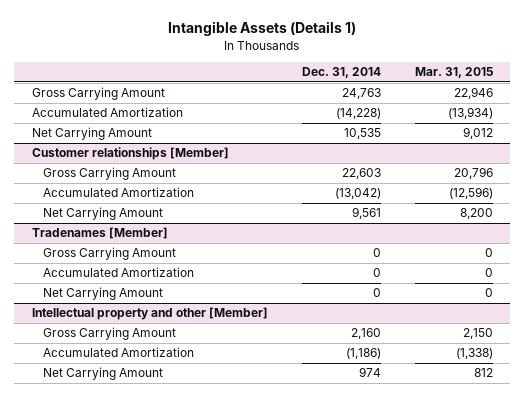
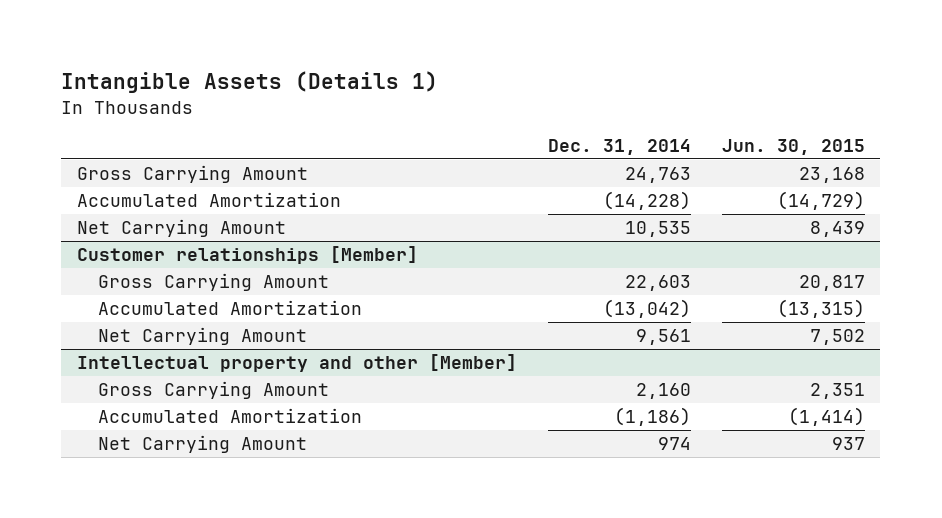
[414,67,493,79] Mar. 31, 2015 -> none
none -> [721,138,865,155] Jun. 30, 2015
[31,227,168,240] Tradenames [Member] -> none
[42,247,176,261] Gross Carrying Amount -> none
[42,267,194,278] Accumulated Amortization -> none
[42,287,163,301] Net Carrying Amount -> none

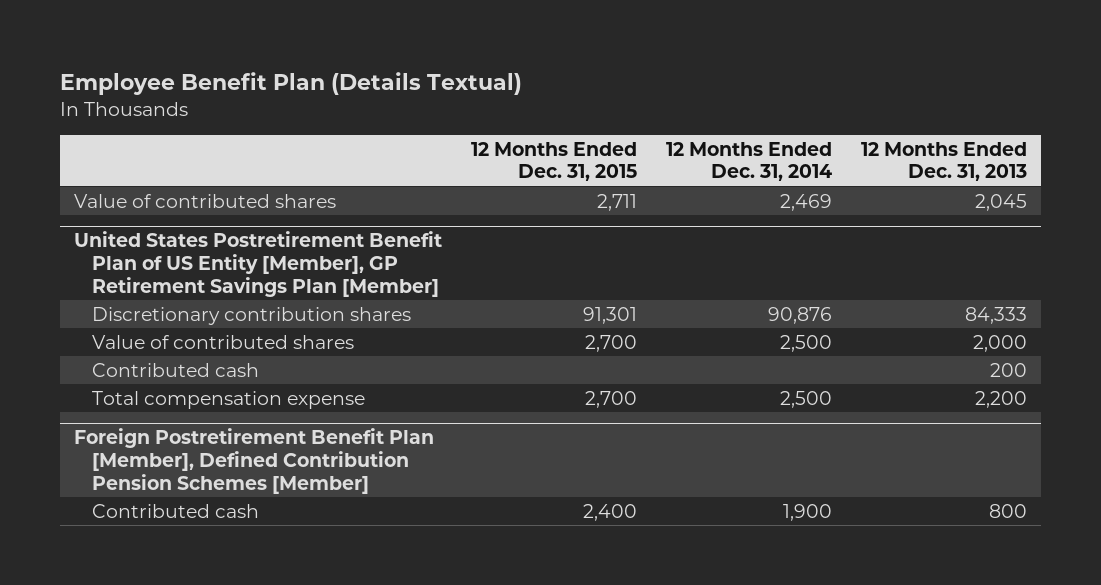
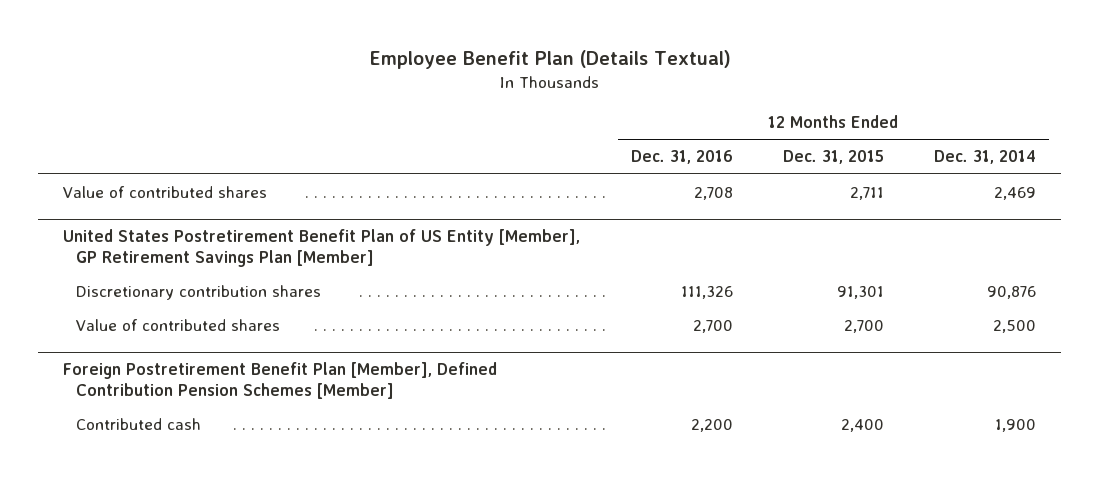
[860,141,1027,182] 12 Months Ended Dec. 31, 2013 -> none
none -> [630,150,733,165] Dec. 31, 2016
[92,362,260,377] Contributed cash -> none
[92,390,366,409] Total compensation expense -> none

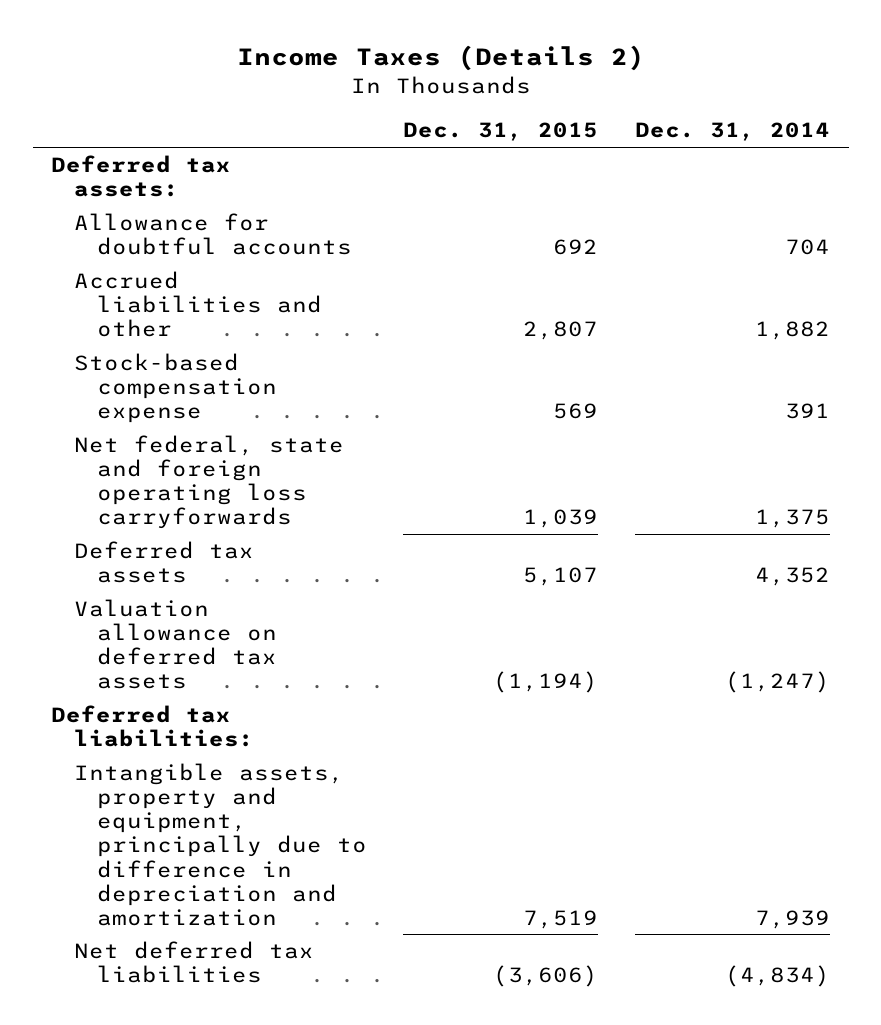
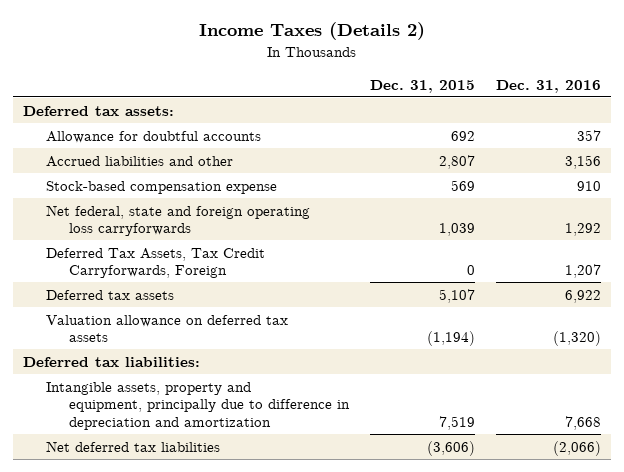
[635,122,831,142] Dec. 31, 2014 -> none
none -> [495,79,601,93] Dec. 31, 2016
none -> [46,247,266,279] Deferred Tax Assets, Tax Credit Carryforwards, Foreign

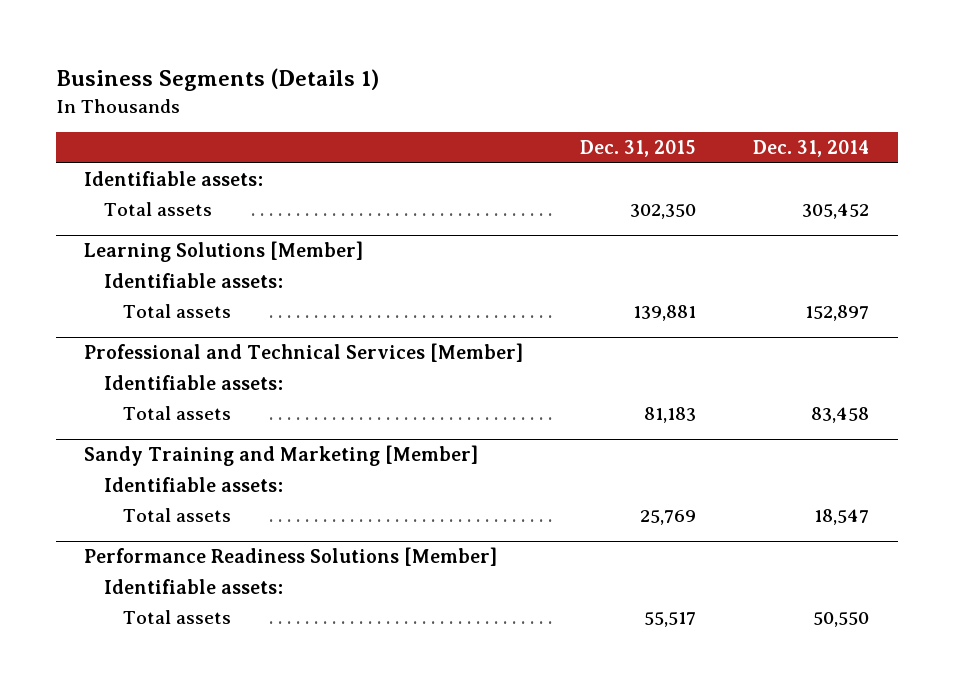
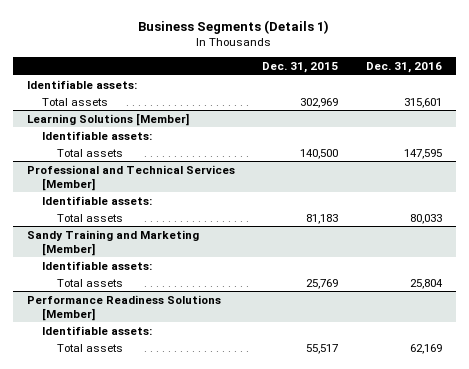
[753,140,870,158] Dec. 31, 2014 -> none
none -> [365,61,442,73] Dec. 31, 2016
[630,203,697,219] 302,350 -> [300,97,339,108] 302,969
[633,304,697,321] 139,881 -> [300,148,339,159] 140,500

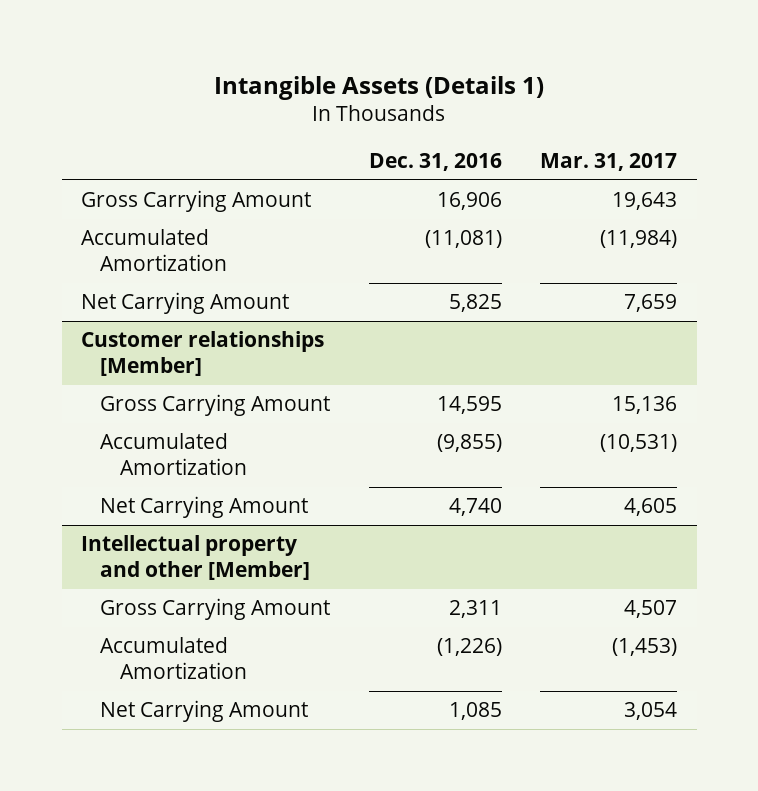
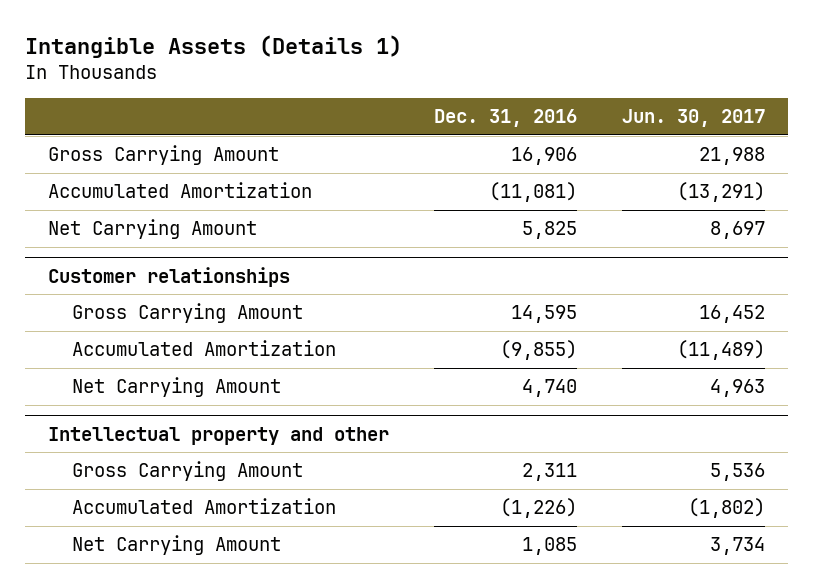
[540,153,678,172] Mar. 31, 2017 -> none
none -> [622,109,766,128] Jun. 30, 2017
[80,331,324,377] Customer relationships [Member] -> [47,266,290,287] Customer relationships
[80,535,311,581] Intellectual property and other [Member] -> [47,426,389,445] Intellectual property and other

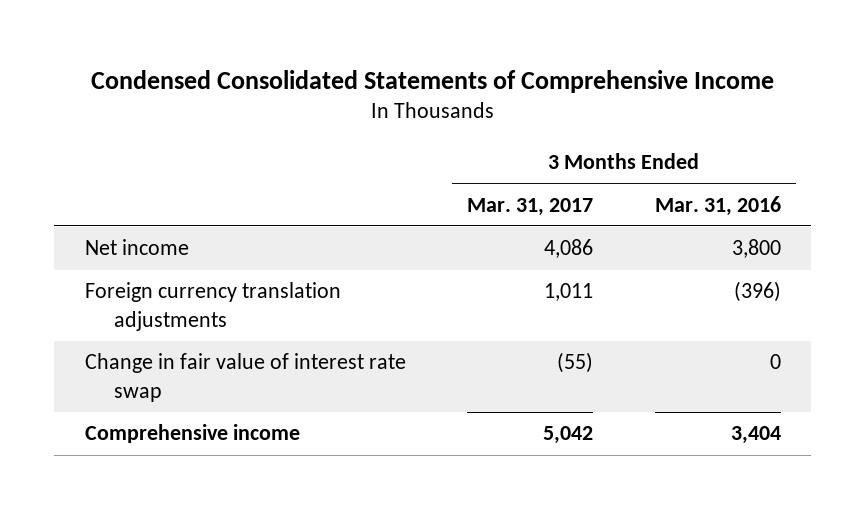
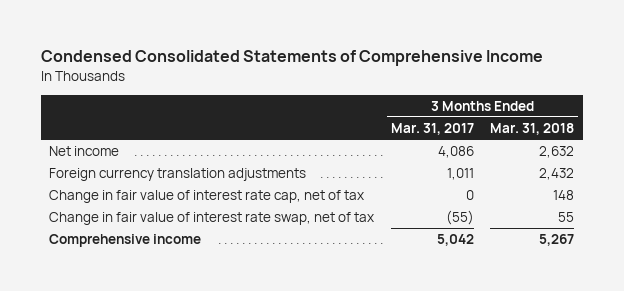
[654,195,781,216] Mar. 31, 2016 -> none
none -> [490,123,575,136] Mar. 31, 2018
none -> [49,190,365,204] Change in fair value of interest rate cap, net of tax
[85,353,407,402] Change in fair value of interest rate swap -> [49,212,375,226] Change in fair value of interest rate swap, net of tax

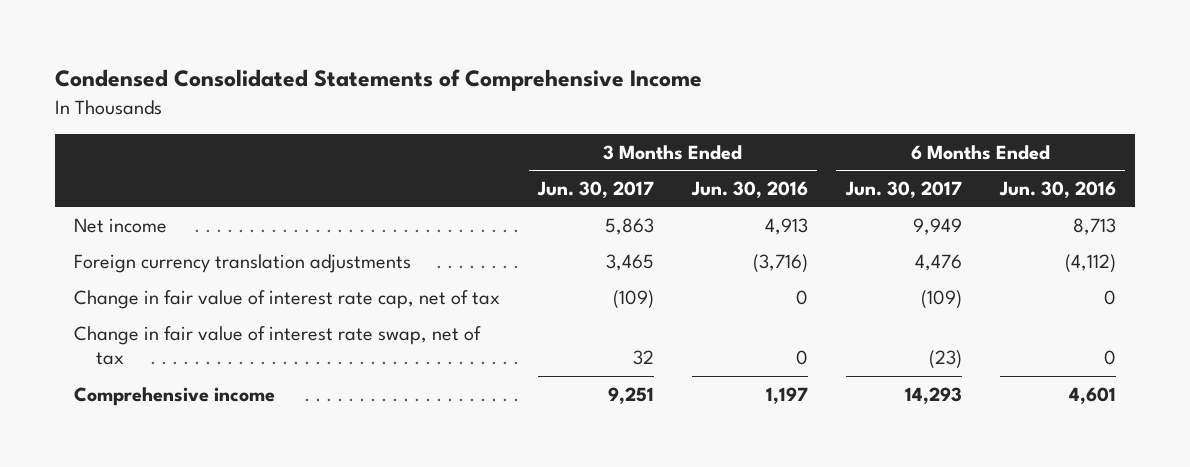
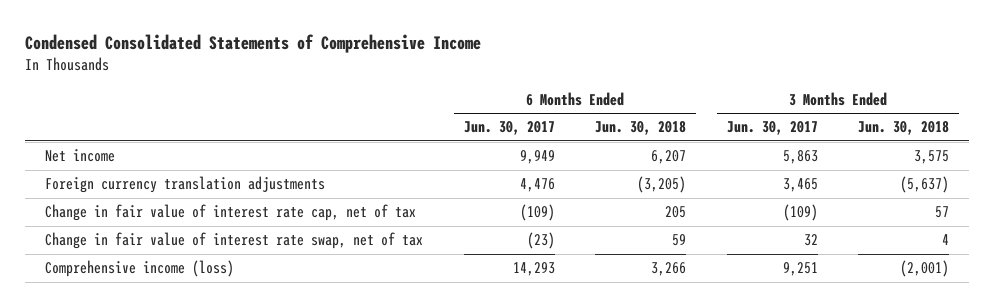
[690,181,808,199] Jun. 30, 2016 -> none
[998,181,1116,199] Jun. 30, 2016 -> none
none -> [595,121,687,136] Jun. 30, 2018
none -> [858,121,950,136] Jun. 30, 2018
[74,386,276,406] Comprehensive income -> [45,260,235,278] Comprehensive income (loss)

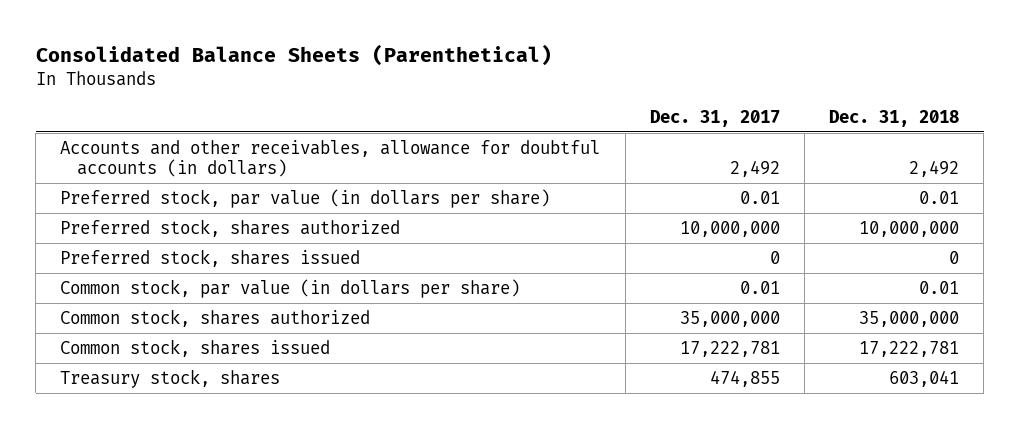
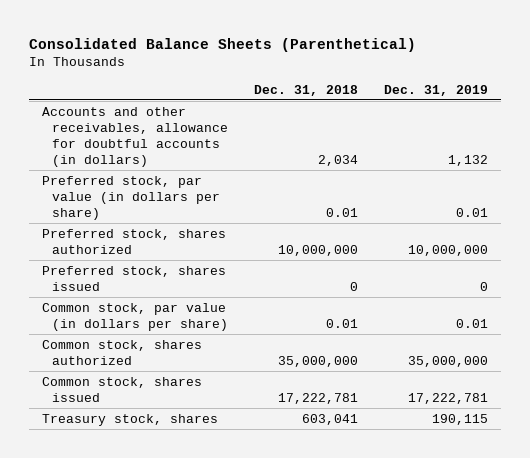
[649,109,780,127] Dec. 31, 2017 -> none
none -> [383,84,488,96] Dec. 31, 2019
[909,159,960,177] 2,492 -> [317,154,358,166] 2,034

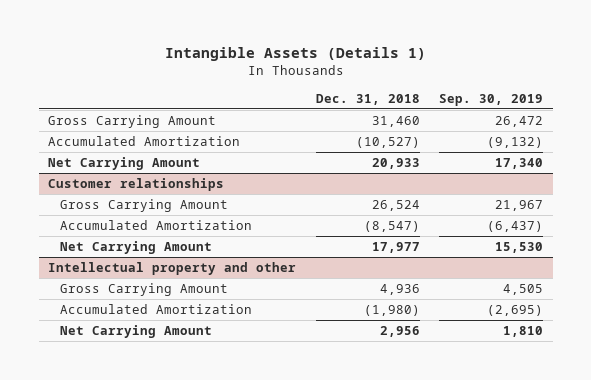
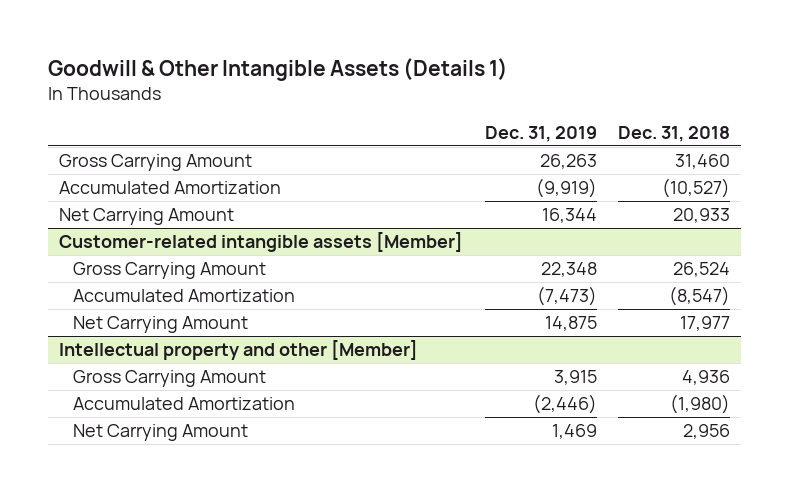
[164,46,426,61] Intangible Assets (Details 1) -> [47,57,508,81] Goodwill & Other Intangible Assets (Details 1)
[439,93,544,106] Sep. 30, 2019 -> none
none -> [484,125,597,142] Dec. 31, 2019
[48,178,225,192] Customer relationships -> [58,232,463,253] Customer-related intangible assets [Member]
[48,262,297,276] Intellectual property and other -> [58,340,418,361] Intellectual property and other [Member]

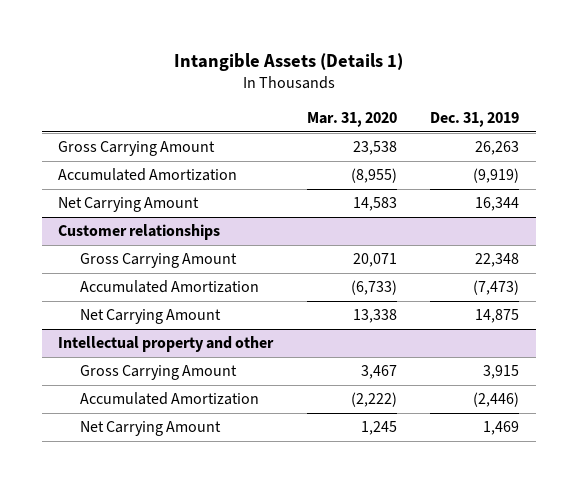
[47,57,508,81] Goodwill & Other Intangible Assets (Details 1) -> [173,52,403,71] Intangible Assets (Details 1)
[618,125,731,142] Dec. 31, 2018 -> none
none -> [306,112,397,128] Mar. 31, 2020
[58,232,463,253] Customer-related intangible assets [Member] -> [58,224,221,241] Customer relationships
[58,340,418,361] Intellectual property and other [Member] -> [58,336,275,353] Intellectual property and other

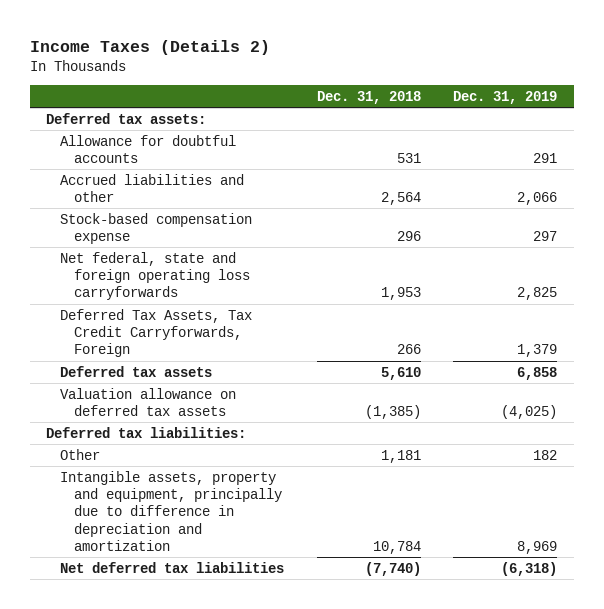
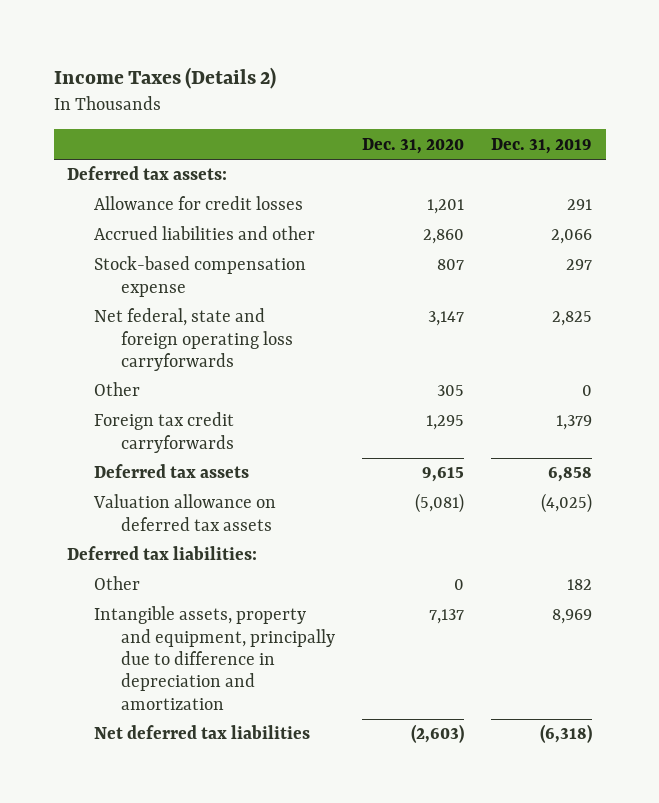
[316,90,421,104] Dec. 31, 2018 -> none
none -> [361,137,464,154] Dec. 31, 2020
[59,134,236,164] Allowance for doubtful accounts -> [94,196,304,211] Allowance for credit losses
none -> [94,382,141,397] Other
[59,308,252,358] Deferred Tax Assets, Tax Credit Carryforwards, Foreign -> [94,412,235,453] Foreign tax credit carryforwards

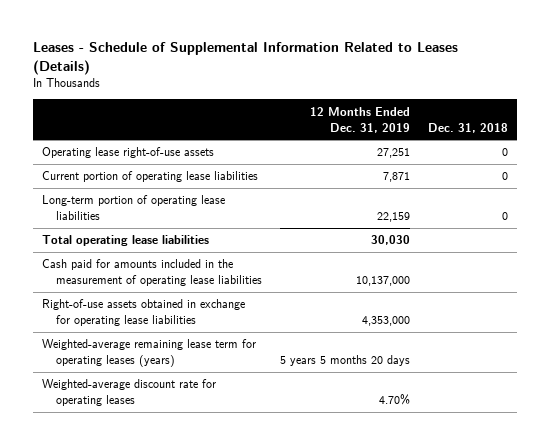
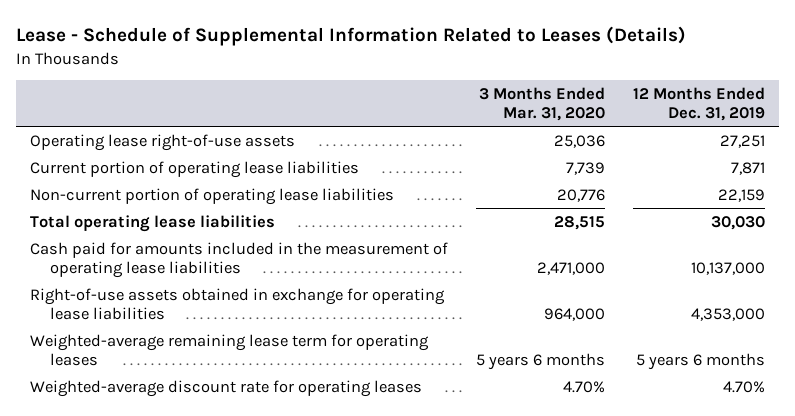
[32,41,458,75] Leases - Schedule of Supplemental Information Related to Leases (Details) -> [15,26,686,47] Lease - Schedule of Supplemental Information Related to Leases (Details)
[428,122,509,133] Dec. 31, 2018 -> none
none -> [479,86,606,122] 3 Months Ended Mar. 31, 2020
[41,195,225,221] Long-term portion of operating lease liabilities -> [29,187,394,205] Non-current portion of operating lease liabilities
[41,339,256,368] Weighted-average remaining lease term for operating leases (years) -> [29,333,429,366] Weighted-average remaining lease term for operating leases
[279,355,410,367] 5 years 5 months 20 days -> [636,352,766,370] 5 years 6 months

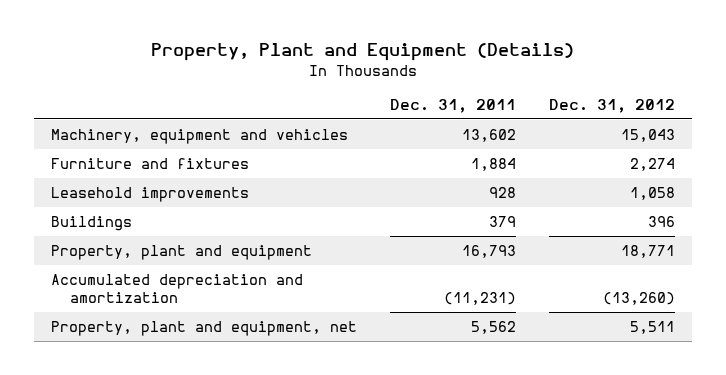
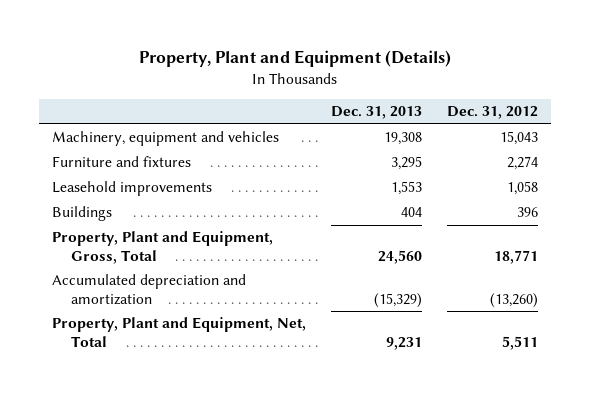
[390,98,517,113] Dec. 31, 2011 -> none
none -> [330,106,422,120] Dec. 31, 2013
[50,244,312,260] Property, plant and equipment -> [51,231,273,264] Property, Plant and Equipment, Gross, Total
[50,320,357,336] Property, plant and equipment, net -> [51,317,306,347] Property, Plant and Equipment, Net, Total

